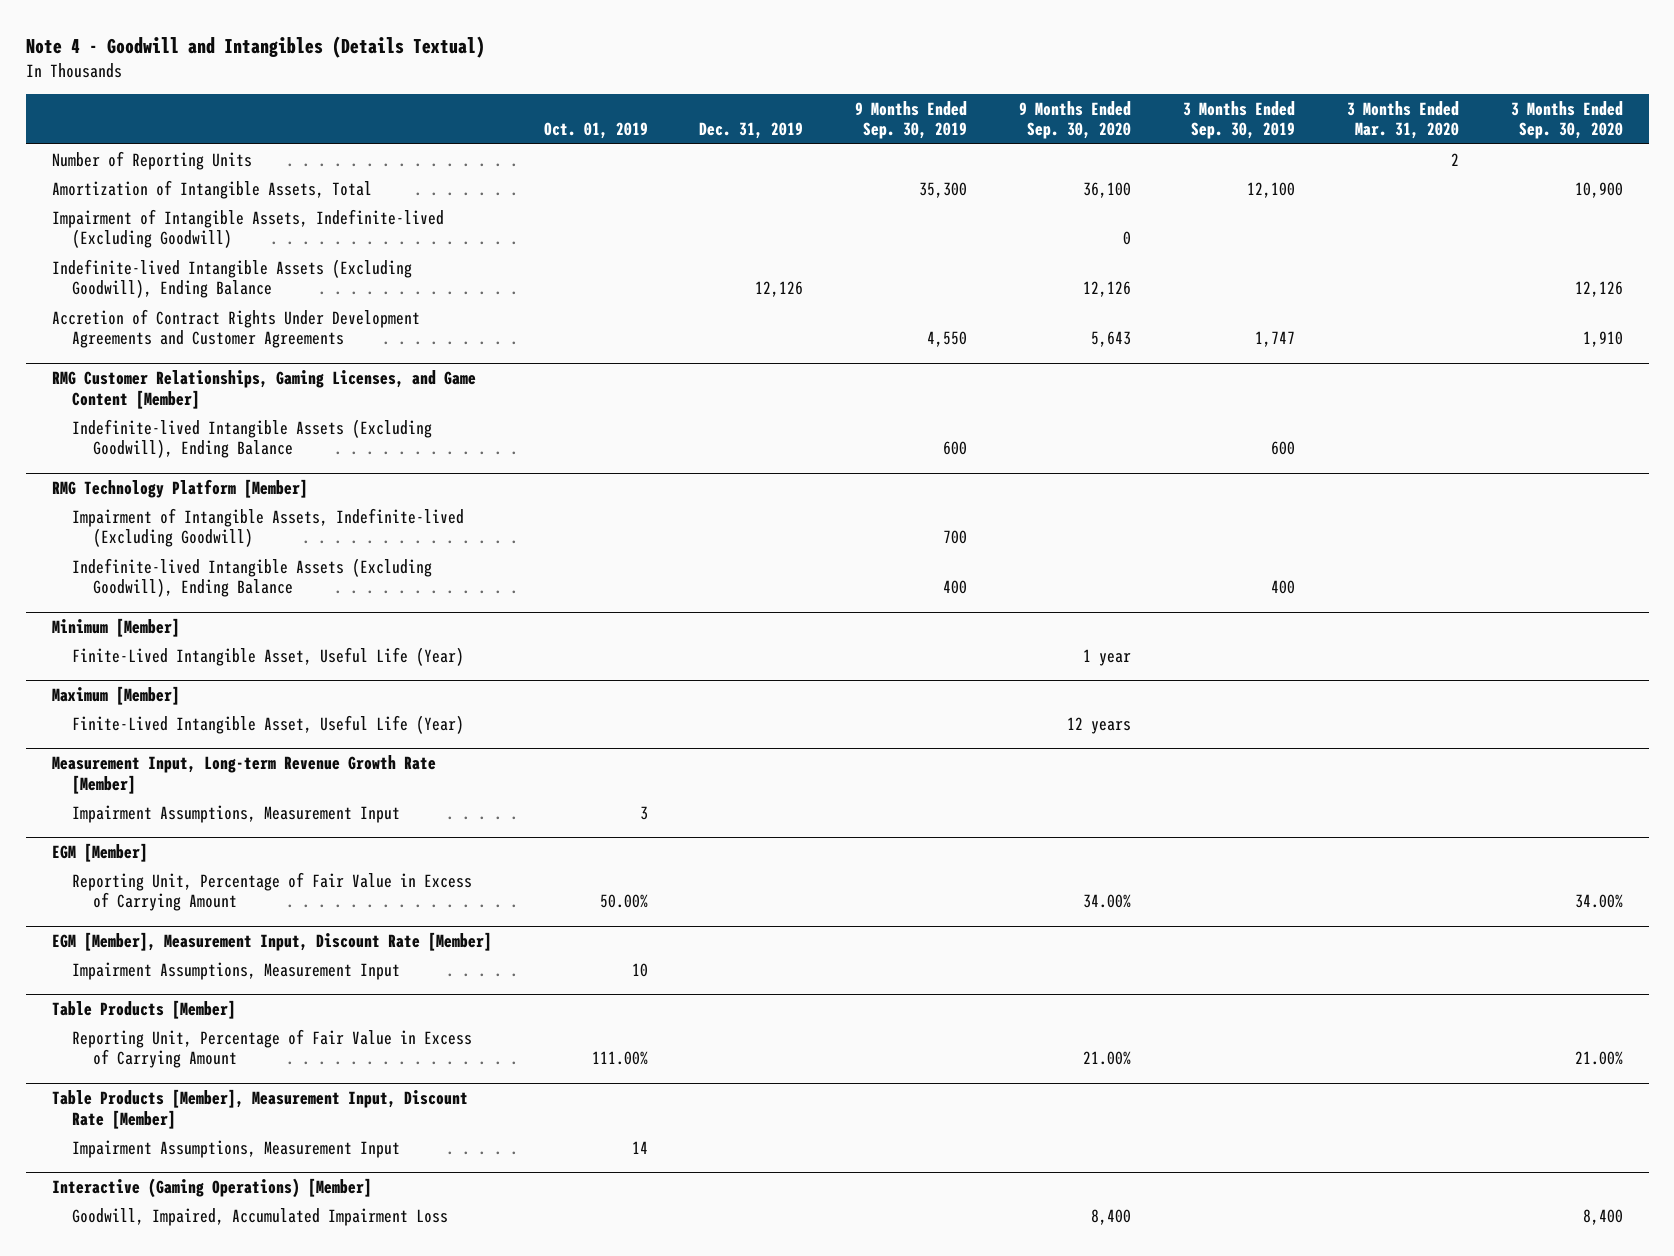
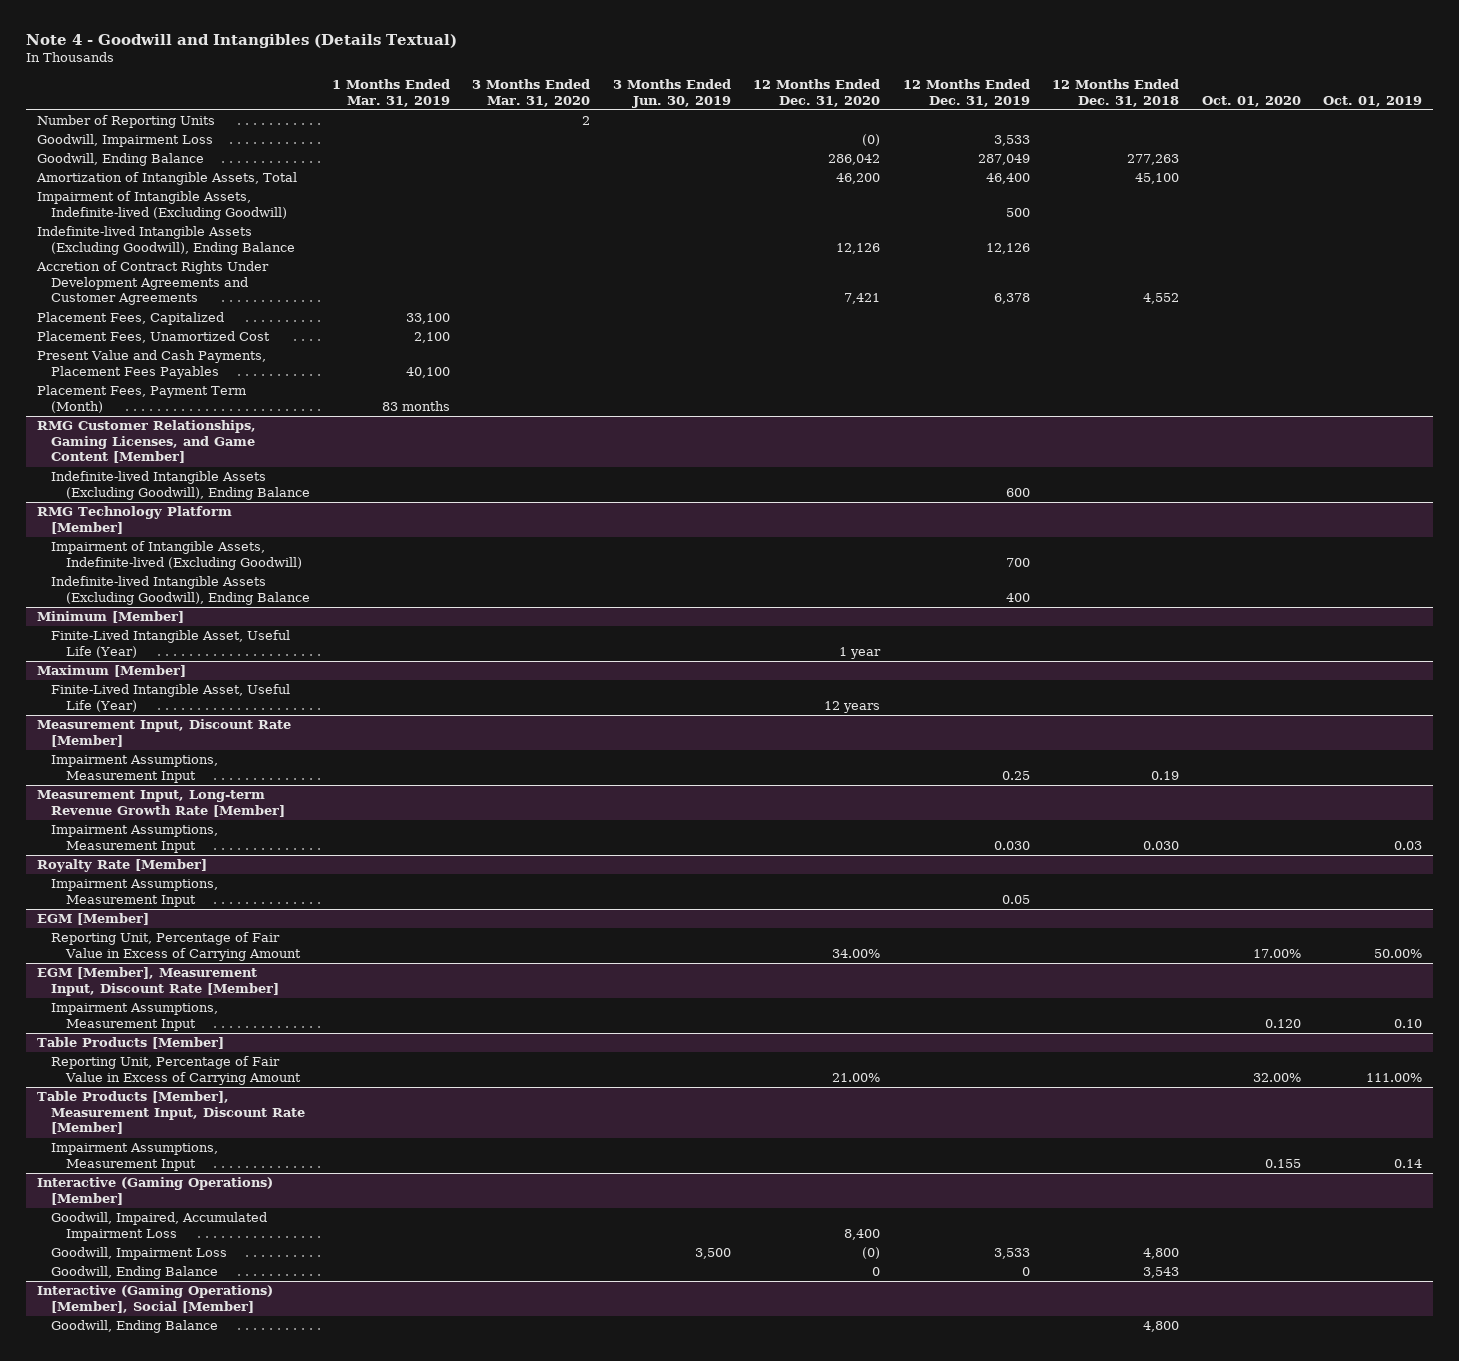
[699,122,804,140] Dec. 31, 2019 -> none
[855,100,968,140] 9 Months Ended Sep. 30, 2019 -> none
[1019,100,1132,140] 9 Months Ended Sep. 30, 2020 -> none
[1183,100,1296,140] 3 Months Ended Sep. 30, 2019 -> none
[1510,100,1623,140] 3 Months Ended Sep. 30, 2020 -> none
none -> [331,78,450,107] 1 Months Ended Mar. 31, 2019
none -> [612,78,731,108] 3 Months Ended Jun. 30, 2019
none -> [753,78,881,107] 12 Months Ended Dec. 31, 2020
none -> [902,78,1030,107] 12 Months Ended Dec. 31, 2019
none -> [1052,78,1180,107] 12 Months Ended Dec. 31, 2018
none -> [1201,95,1301,107] Oct. 01, 2020
none -> [36,134,213,148] Goodwill, Impairment Loss
none -> [36,153,204,167] Goodwill, Ending Balance
none -> [36,312,224,326] Placement Fees, Capitalized
none -> [36,331,270,344] Placement Fees, Unamortized Cost
none -> [36,350,266,379] Present Value and Cash Payments, Placement Fees Payables
none -> [36,385,246,413] Placement Fees, Payment Term (Month)
none -> [36,719,291,747] Measurement Input, Discount Rate [Member]
none -> [51,755,219,783] Impairment Assumptions, Measurement Input
[639,805,648,820] 3 -> [1394,840,1423,850] 0.03
none -> [36,859,207,873] Royalty Rate [Member]
none -> [51,879,219,907] Impairment Assumptions, Measurement Input
[631,962,648,977] 10 -> [1394,1018,1423,1028] 0.10
[631,1140,648,1154] 14 -> [1394,1158,1423,1168] 0.14
none -> [51,1247,228,1261] Goodwill, Impairment Loss
none -> [51,1266,219,1280] Goodwill, Ending Balance
none -> [36,1285,273,1313] Interactive (Gaming Operations) [Member], Social [Member]
none -> [51,1320,219,1334] Goodwill, Ending Balance

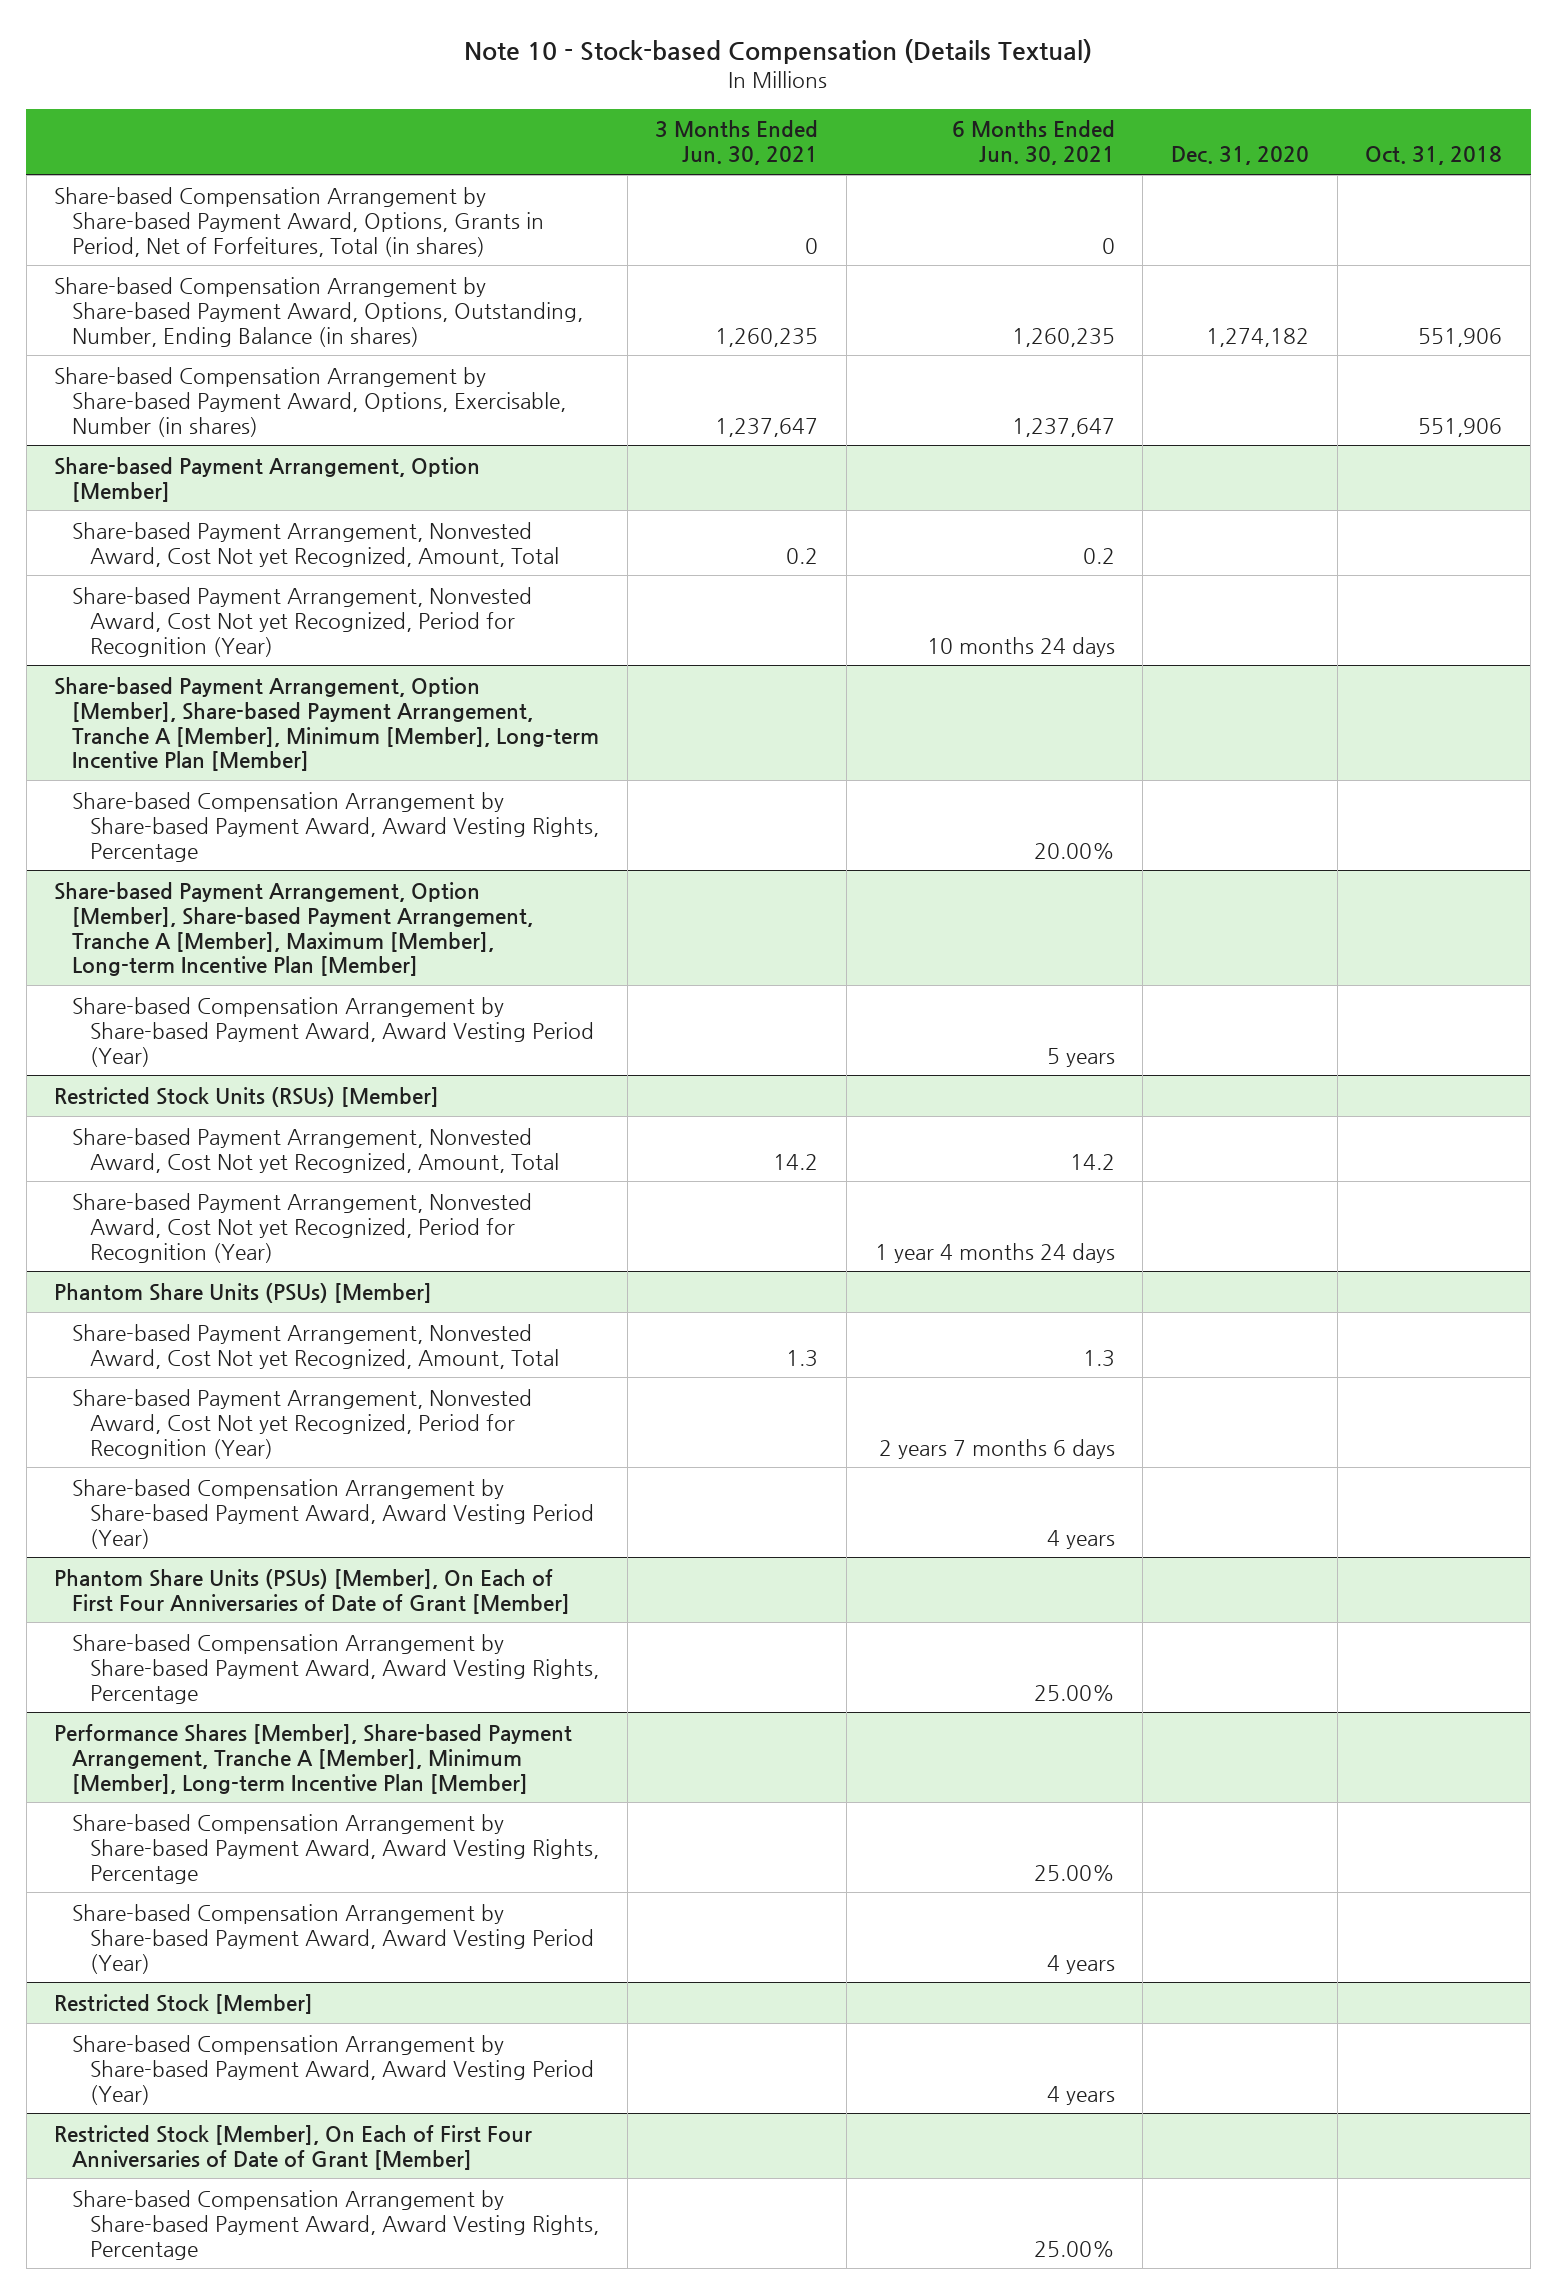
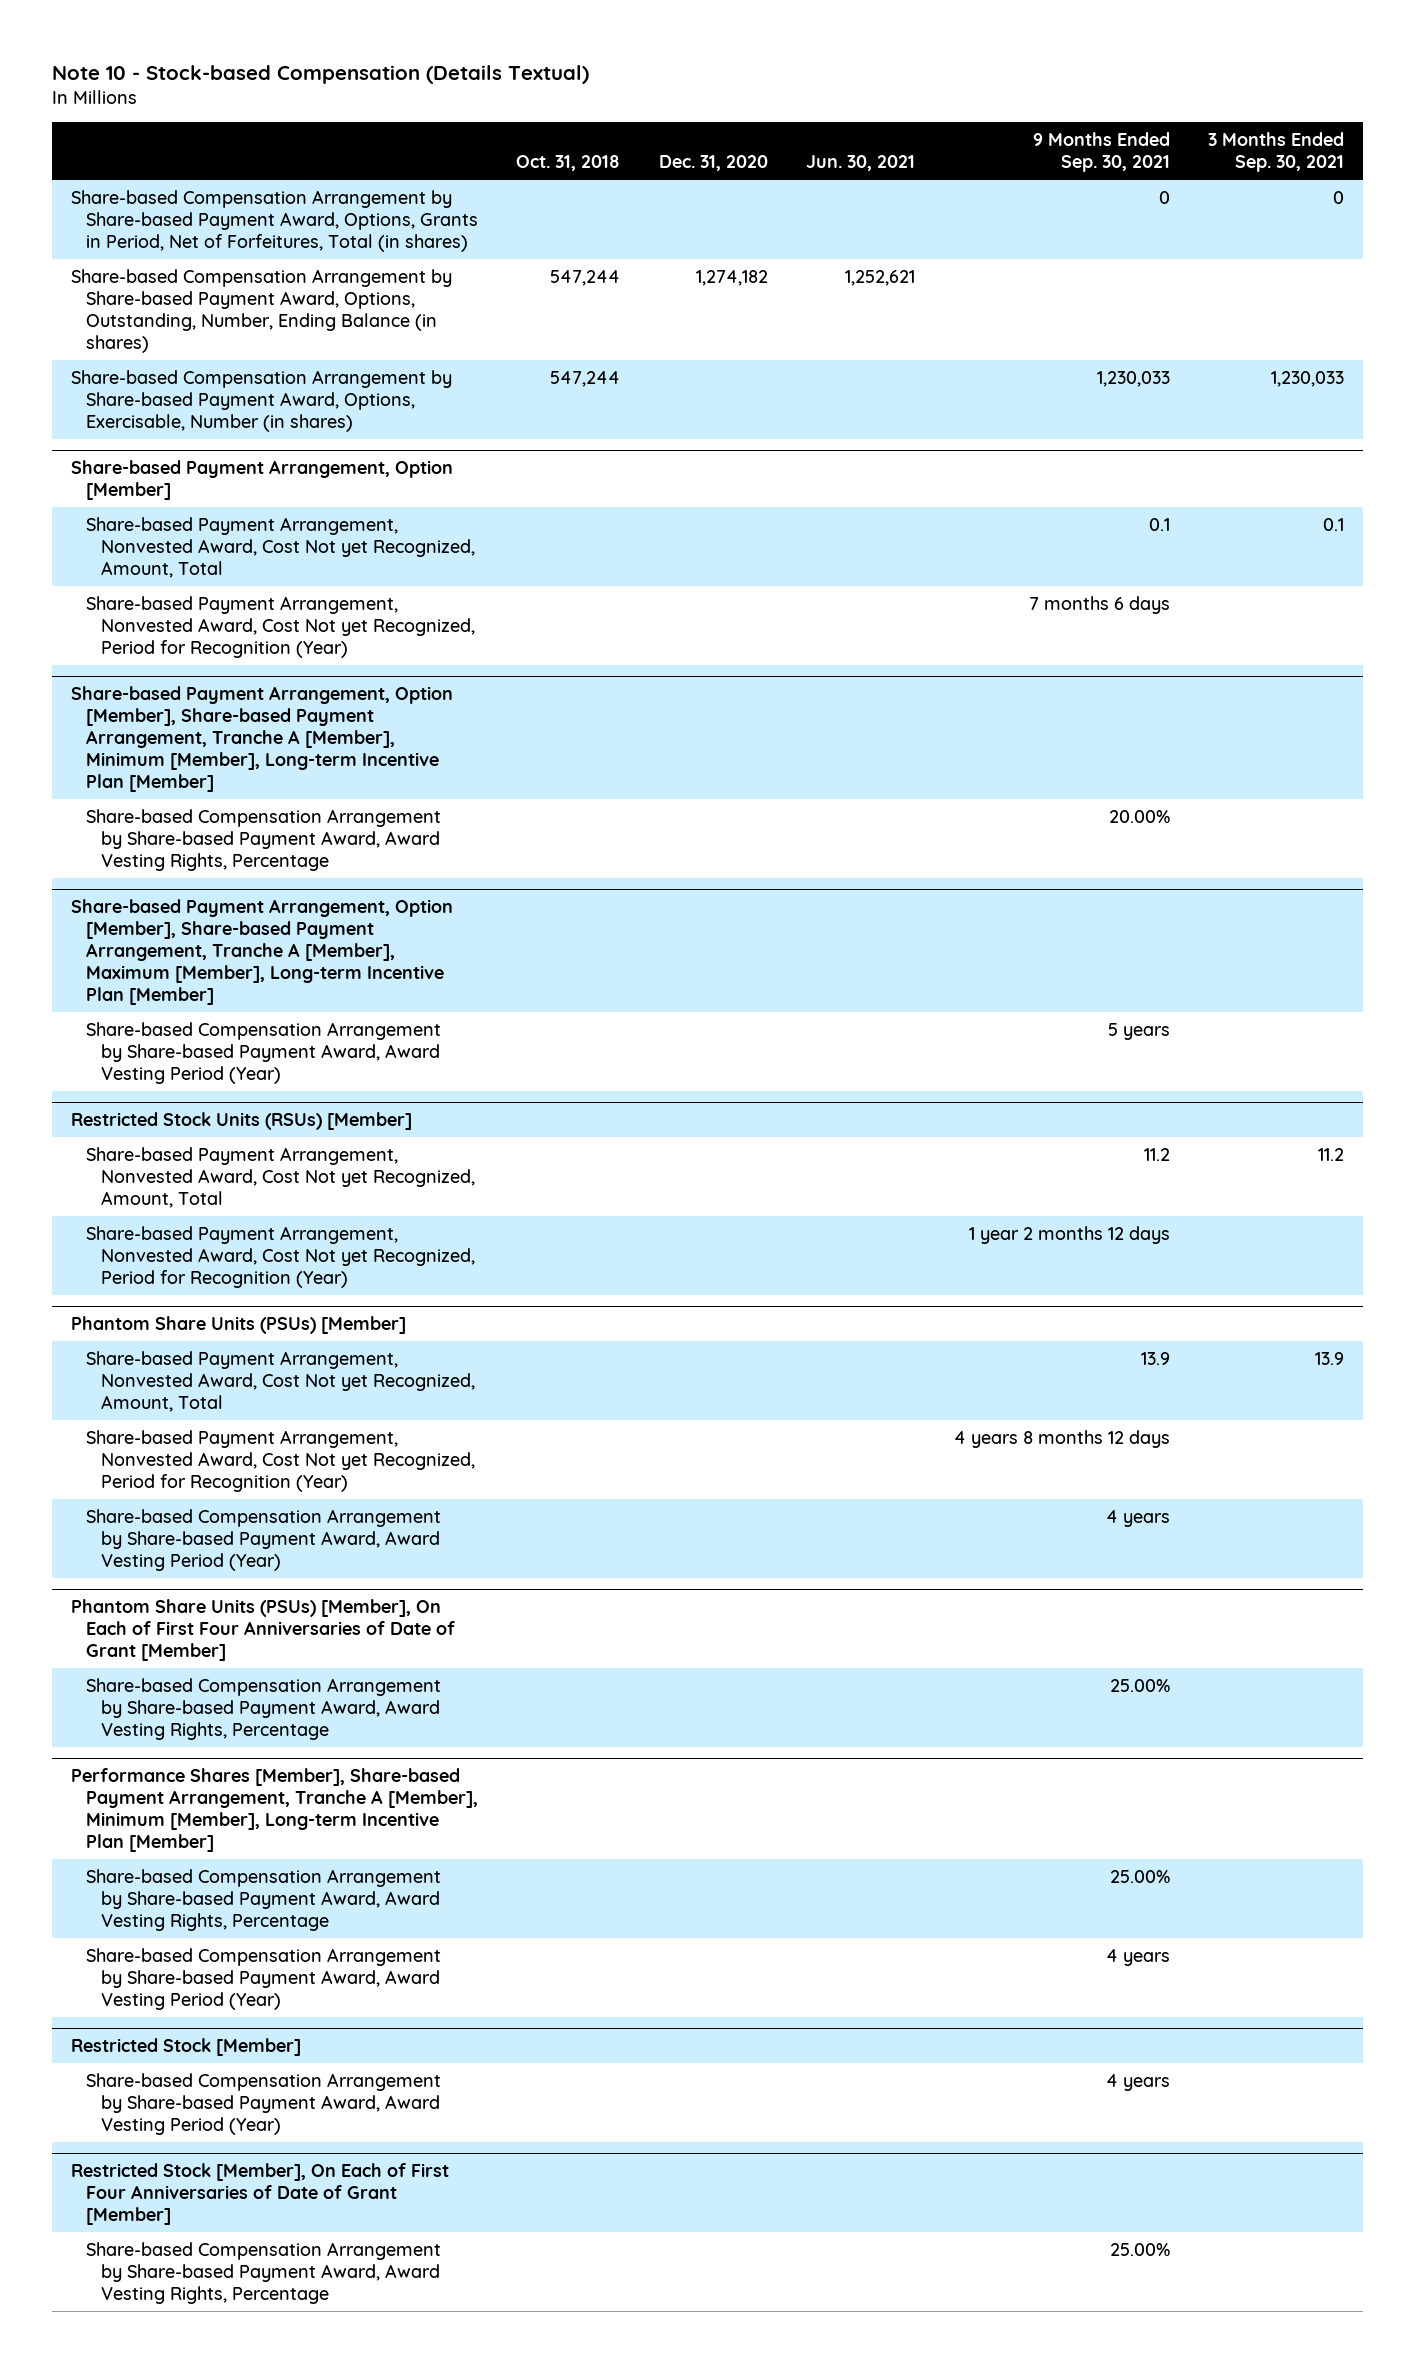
[655,120,819,166] 3 Months Ended Jun. 30, 2021 -> none
[951,120,1115,166] 6 Months Ended Jun. 30, 2021 -> none
none -> [806,155,916,172] Jun. 30, 2021
none -> [1032,132,1170,173] 9 Months Ended Sep. 30, 2021
none -> [1208,132,1345,173] 3 Months Ended Sep. 30, 2021
[1418,327,1503,347] 551,906 -> [550,269,621,286] 547,244
[1418,417,1503,437] 551,906 -> [550,370,621,387] 547,244

